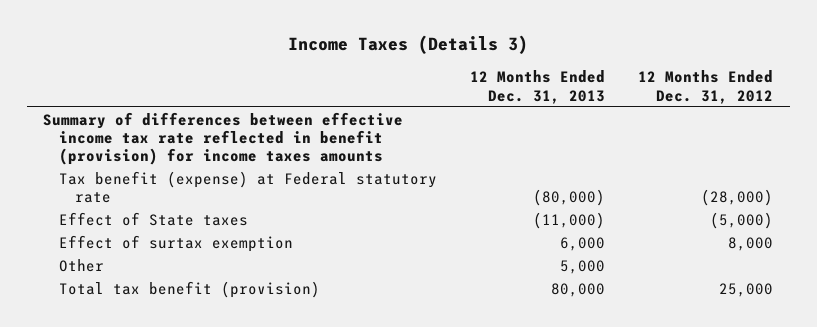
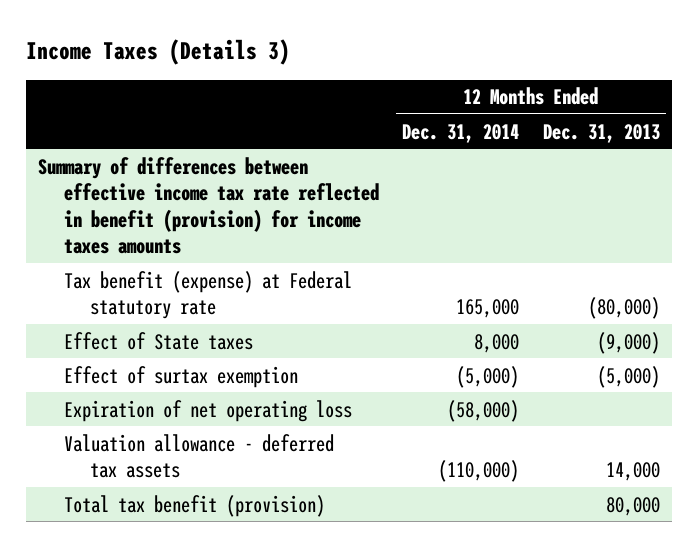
[638,70,774,104] 12 Months Ended Dec. 31, 2012 -> none
none -> [402,123,520,143] Dec. 31, 2014
[59,258,105,272] Other -> none
[533,211,606,229] (11,000) -> [597,331,661,354] (9,000)
[560,236,606,251] 6,000 -> [597,365,661,388] (5,000)
none -> [63,399,352,422] Expiration of net operating loss
none -> [63,433,334,479] Valuation allowance - deferred tax assets

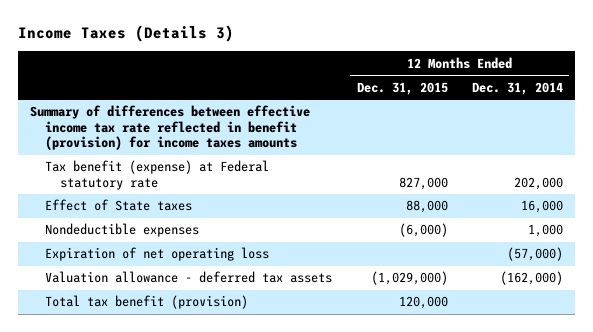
[543,123,661,143] Dec. 31, 2013 -> none
none -> [356,81,448,95] Dec. 31, 2015
[63,365,298,388] Effect of surtax exemption -> none
[456,299,520,319] 165,000 -> [513,176,563,190] 202,000
[474,333,520,353] 8,000 -> [520,200,563,214] 16,000
none -> [45,223,200,238] Nondeductible expenses
[447,399,520,422] (58,000) -> [506,247,563,262] (57,000)
[438,460,520,483] (110,000) -> [499,271,563,286] (162,000)

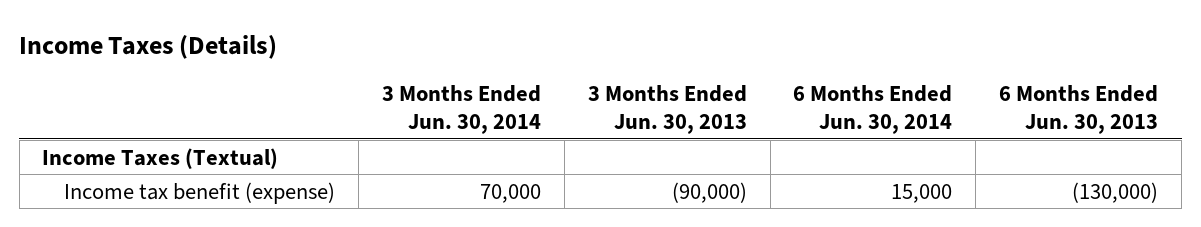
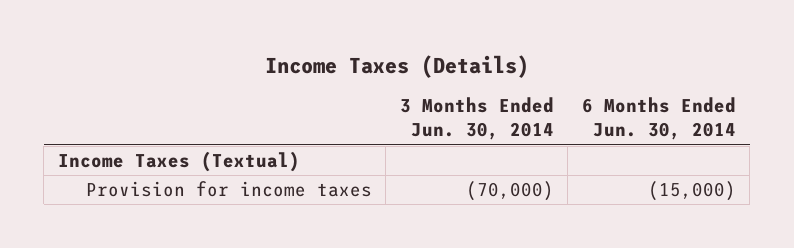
[587,85,747,135] 3 Months Ended Jun. 30, 2013 -> none
[999,85,1159,135] 6 Months Ended Jun. 30, 2013 -> none
[64,181,336,204] Income tax benefit (expense) -> [85,181,372,198] Provision for income taxes
[480,183,542,203] 70,000 -> [465,181,554,202] (70,000)
[891,183,953,203] 15,000 -> [647,181,736,202] (15,000)

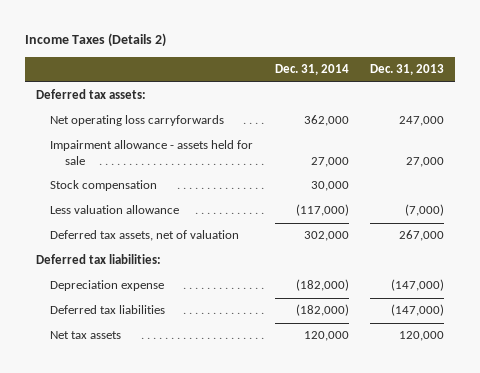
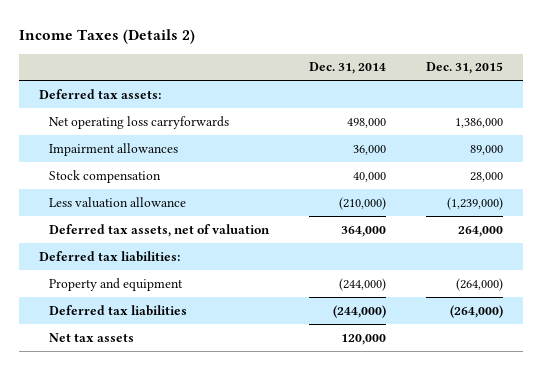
[370,64,445,76] Dec. 31, 2013 -> none
none -> [425,62,503,75] Dec. 31, 2015
[50,140,254,165] Impairment allowance - assets held for sale -> none
[303,115,349,127] 362,000 -> [346,117,386,128] 498,000
none -> [48,142,178,156] Impairment allowances
[310,181,349,192] 30,000 -> [352,171,386,182] 40,000
[295,204,349,217] (117,000) -> [338,196,386,210] (210,000)
[303,231,349,242] 302,000 -> [340,225,386,237] 364,000
[50,280,165,292] Depreciation expense -> none
none -> [48,277,183,291] Property and equipment
[295,304,349,317] (182,000) -> [332,304,386,318] (244,000)

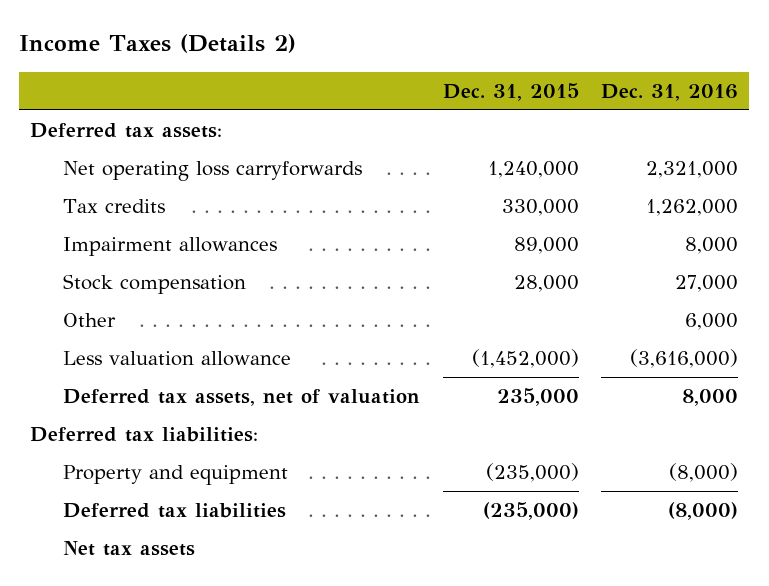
[308,62,386,75] Dec. 31, 2014 -> none
none -> [601,83,739,101] Dec. 31, 2016
[454,117,503,128] 1,386,000 -> [487,160,579,178] 1,240,000
none -> [63,198,166,213] Tax credits
none -> [63,312,117,327] Other
[446,196,503,210] (1,239,000) -> [471,348,579,368] (1,452,000)
[457,225,503,237] 264,000 -> [496,387,579,406] 235,000
[455,277,503,291] (264,000) -> [485,462,579,482] (235,000)
[449,304,503,318] (264,000) -> [482,501,579,520] (235,000)

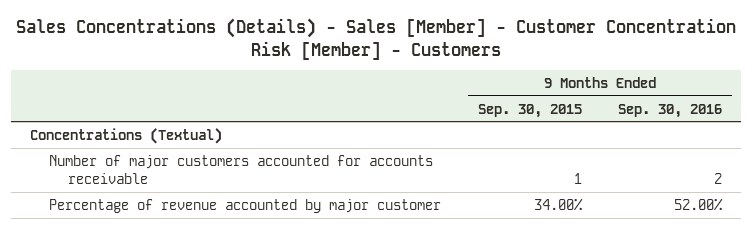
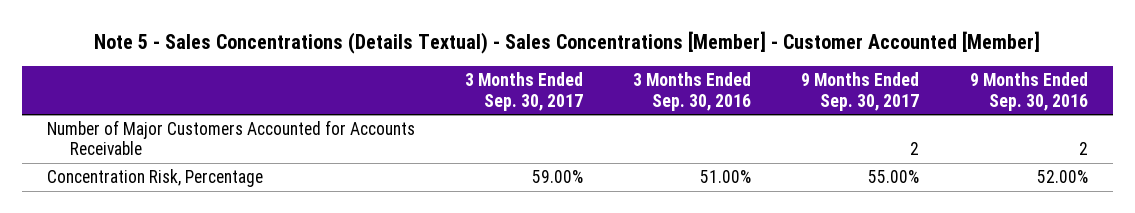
[16,18,737,60] Sales Concentrations (Details) - Sales [Member] - Customer Concentration Risk [Member] - Customers -> [94,30,1041,54] Note 5 - Sales Concentrations (Details Textual) - Sales Concentrations [Member] - Customer Accounted [Member]
[477,103,582,118] Sep. 30, 2015 -> none
none -> [465,72,584,111] 3 Months Ended Sep. 30, 2017
none -> [633,72,752,111] 3 Months Ended Sep. 30, 2016
none -> [801,72,920,111] 9 Months Ended Sep. 30, 2017
[29,127,222,144] Concentrations (Textual) -> none
[48,154,433,185] Number of major customers accounted for accounts receivable -> [47,119,416,156] Number of Major Customers Accounted for Accounts Receivable
[48,198,441,213] Percentage of revenue accounted by major customer -> [47,168,264,187] Concentration Risk, Percentage

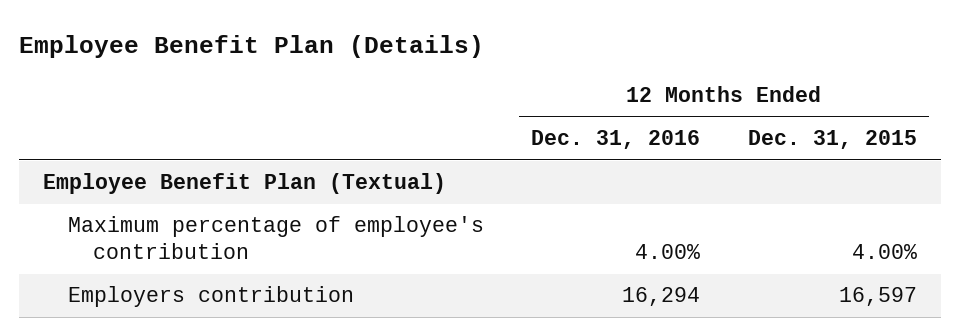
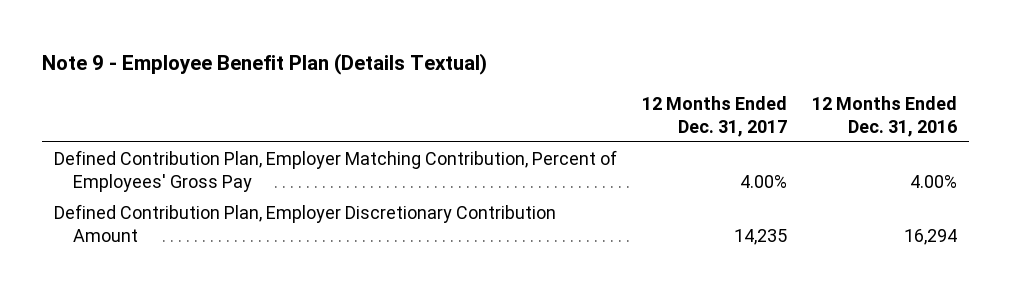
[19,34,485,58] Employee Benefit Plan (Details) -> [42,52,488,75] Note 9 - Employee Benefit Plan (Details Textual)
[747,130,917,150] Dec. 31, 2015 -> none
none -> [642,95,788,137] 12 Months Ended Dec. 31, 2017
[43,173,447,195] Employee Benefit Plan (Textual) -> none
[67,216,484,260] Maximum percentage of employee's contribution -> [54,149,618,192] Defined Contribution Plan, Employer Matching Contribution, Percent of Employees' Gross Pay
[67,286,354,308] Employers contribution -> [54,203,557,242] Defined Contribution Plan, Employer Discretionary Contribution Amount

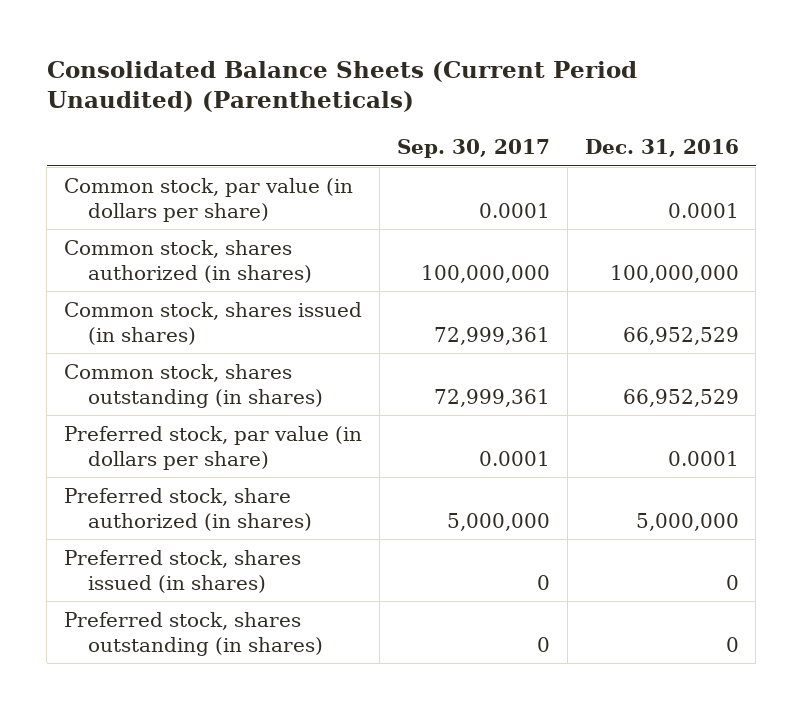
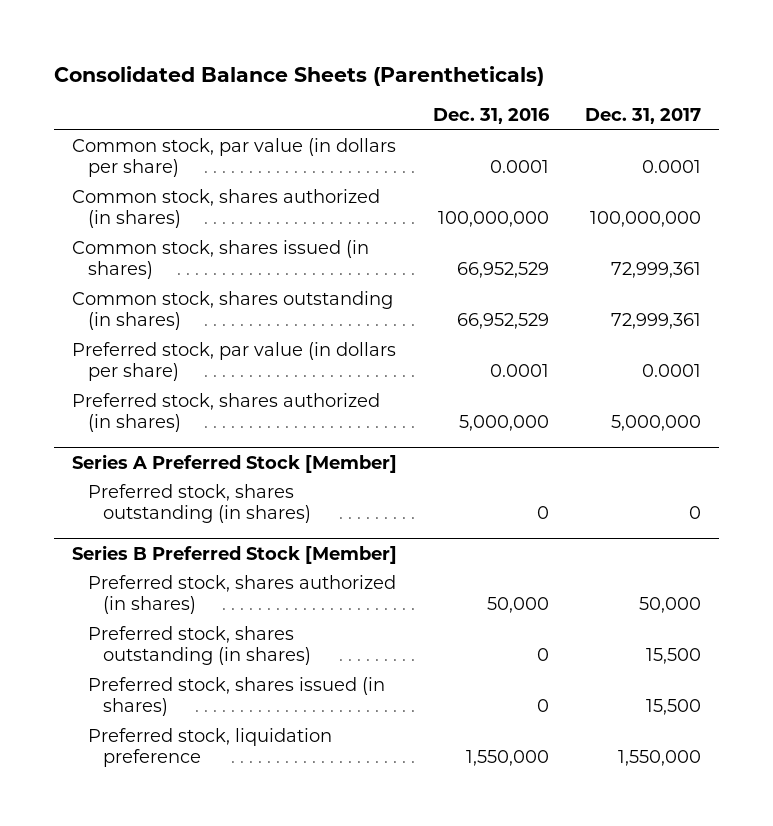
[46,60,637,113] Consolidated Balance Sheets (Current Period Unaudited) (Parentheticals) -> [54,65,545,86] Consolidated Balance Sheets (Parentheticals)
[396,139,550,159] Sep. 30, 2017 -> none
none -> [585,107,702,124] Dec. 31, 2017
[64,550,302,593] Preferred stock, shares issued (in shares) -> none
[64,488,313,531] Preferred stock, share authorized (in shares) -> [72,393,381,432] Preferred stock, shares authorized (in shares)
none -> [72,453,398,473] Series A Preferred Stock [Member]
none -> [72,544,398,564] Series B Preferred Stock [Member]
none -> [87,575,396,614] Preferred stock, shares authorized (in shares)
none -> [87,626,312,665] Preferred stock, shares outstanding (in shares)
none -> [87,677,385,716] Preferred stock, shares issued (in shares)
none -> [87,728,332,767] Preferred stock, liquidation preference

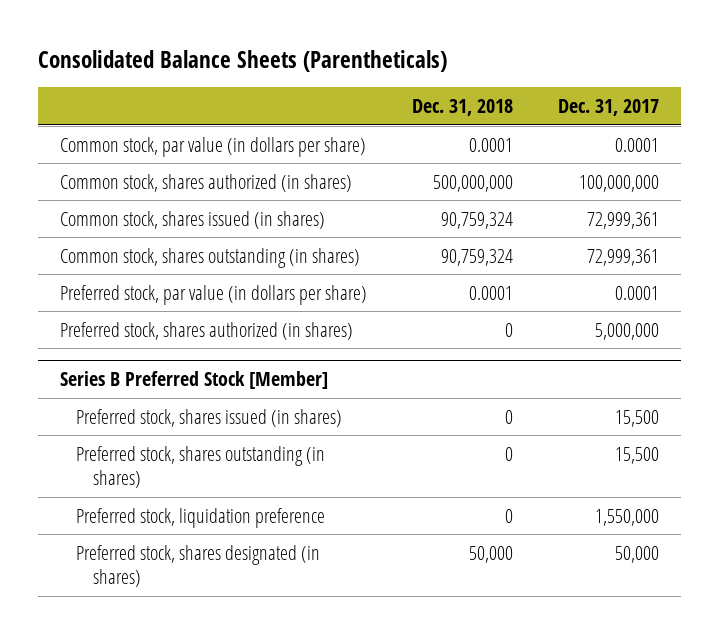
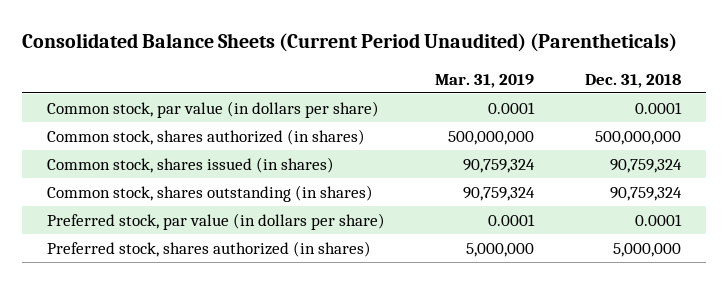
[37,49,447,72] Consolidated Balance Sheets (Parentheticals) -> [22,33,678,53] Consolidated Balance Sheets (Current Period Unaudited) (Parentheticals)
[557,99,659,117] Dec. 31, 2017 -> none
none -> [435,73,535,88] Mar. 31, 2019
[60,371,329,390] Series B Preferred Stock [Member] -> none
[76,408,343,427] Preferred stock, shares issued (in shares) -> none
[76,445,326,489] Preferred stock, shares outstanding (in shares) -> none
[76,507,326,528] Preferred stock, liquidation preference -> none
[76,544,321,588] Preferred stock, shares designated (in shares) -> none
[504,322,513,337] 0 -> [612,242,681,257] 5,000,000

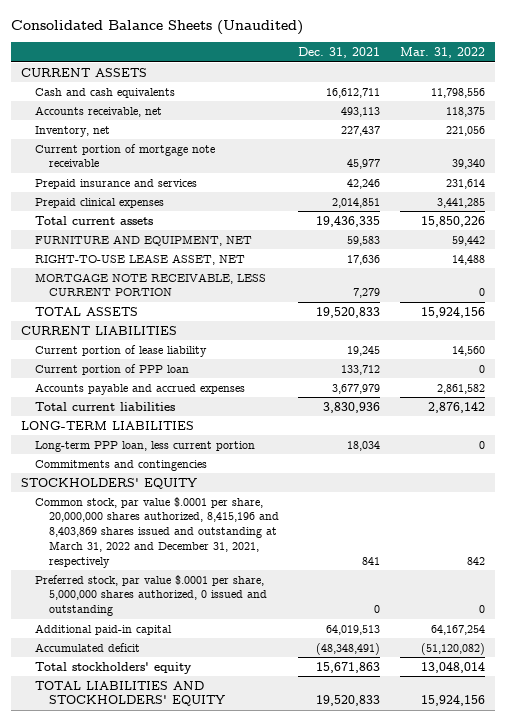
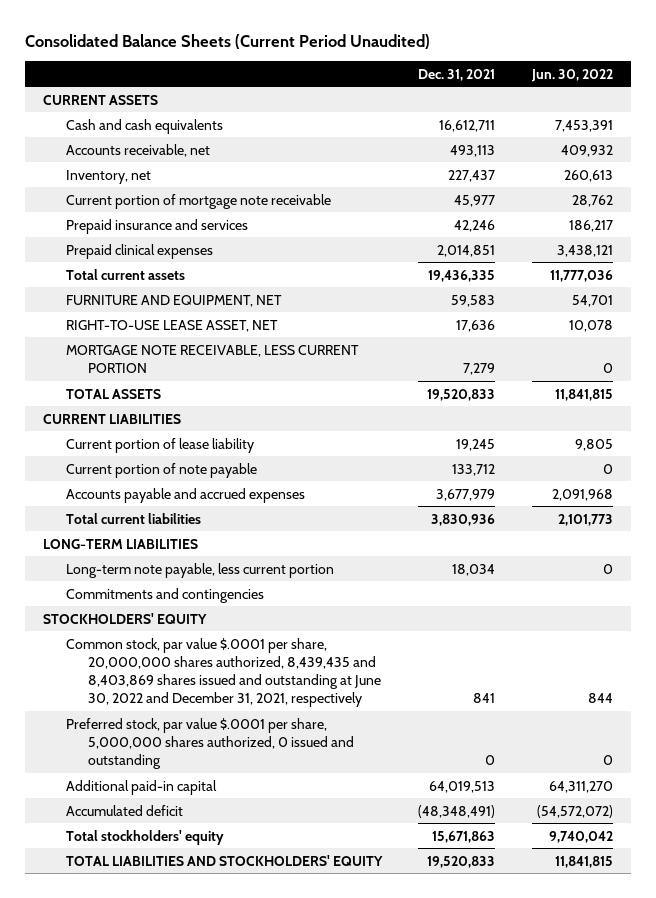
[11,20,304,36] Consolidated Balance Sheets (Unaudited) -> [24,33,430,49] Consolidated Balance Sheets (Current Period Unaudited)
[400,47,486,59] Mar. 31, 2022 -> none
none -> [530,68,613,82] Jun. 30, 2022
[34,363,189,375] Current portion of PPP loan -> [65,462,257,478] Current portion of note payable
[34,440,255,452] Long-term PPP loan, less current portion -> [65,562,334,578] Long-term note payable, less current portion
[34,496,279,568] Common stock, par value $.0001 per share, 20,000,000 shares authorized, 8,415,196 and 8,403,869 shares issued and outstanding at March 31, 2022 and December 31, 2021, respectively -> [65,637,382,708] Common stock, par value $.0001 per share, 20,000,000 shares authorized, 8,439,435 and 8,403,869 shares issued and outstanding at June 30, 2022 and December 31, 2021, respectively

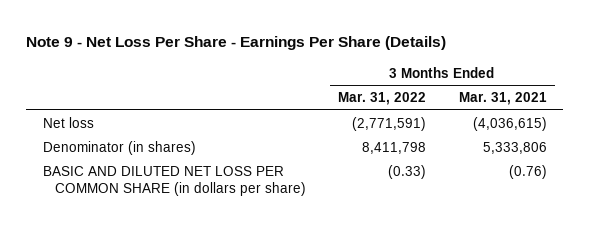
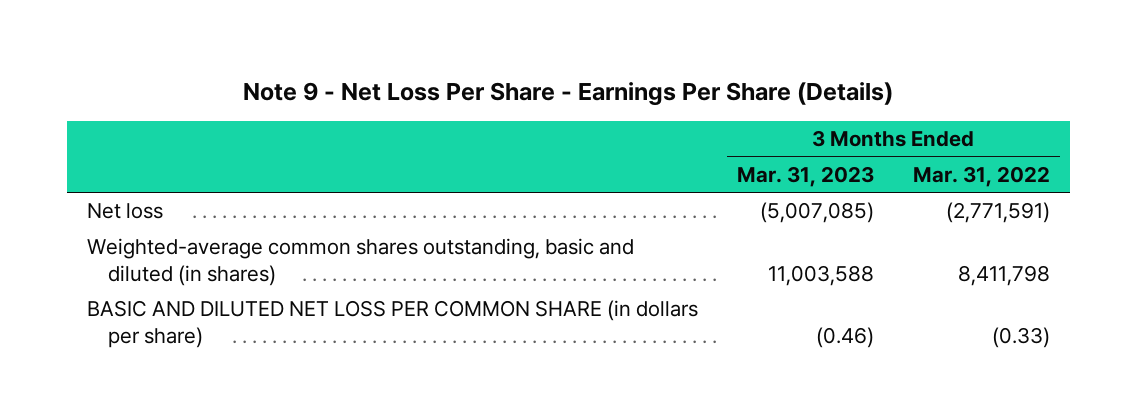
[458,92,547,106] Mar. 31, 2021 -> none
none -> [736,166,874,188] Mar. 31, 2023
[42,140,196,155] Denominator (in shares) -> [86,238,634,286] Weighted-average common shares outstanding, basic and diluted (in shares)

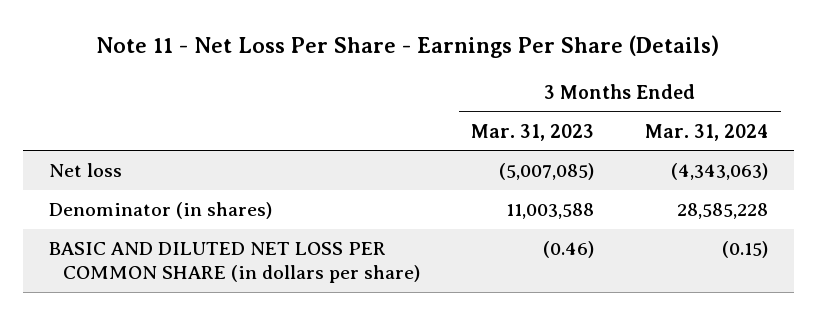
[243,81,894,106] Note 9 - Net Loss Per Share - Earnings Per Share (Details) -> [96,35,720,59] Note 11 - Net Loss Per Share - Earnings Per Share (Details)
[913,166,1051,188] Mar. 31, 2022 -> none
none -> [645,123,769,141] Mar. 31, 2024
[86,238,634,286] Weighted-average common shares outstanding, basic and diluted (in shares) -> [48,202,272,220] Denominator (in shares)

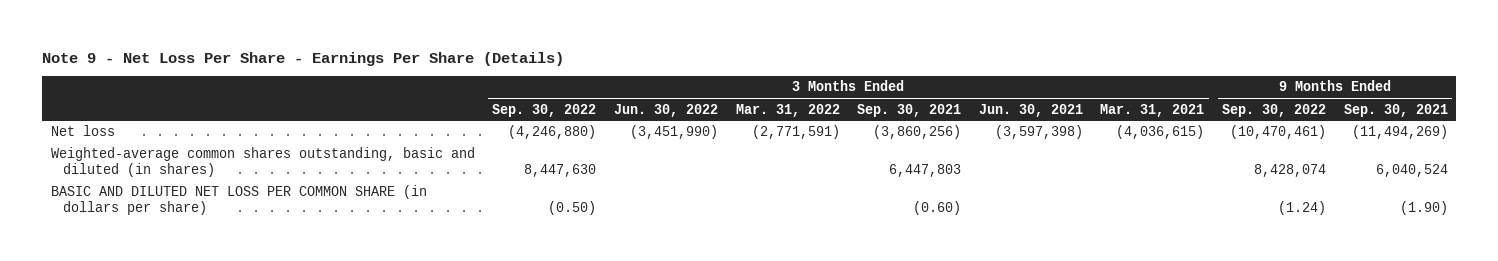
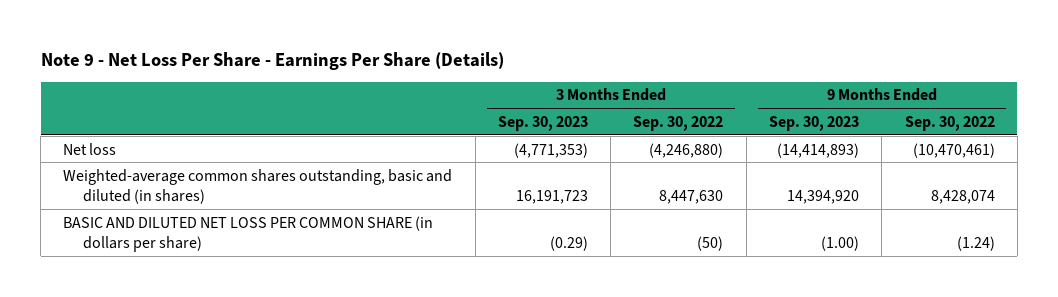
[613,103,718,117] Jun. 30, 2022 -> none
[735,103,840,117] Mar. 31, 2022 -> none
[857,103,962,117] Sep. 30, 2021 -> none
[978,103,1083,117] Jun. 30, 2021 -> none
[1100,103,1205,117] Mar. 31, 2021 -> none
[1343,103,1448,117] Sep. 30, 2021 -> none
none -> [497,115,588,131] Sep. 30, 2023
none -> [769,115,860,131] Sep. 30, 2023
[548,200,597,215] (0.50) -> [697,235,724,251] (50)

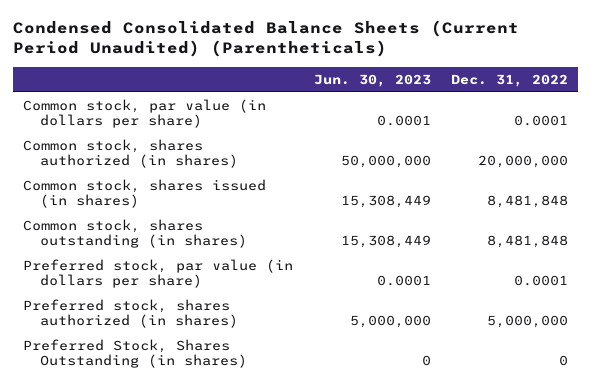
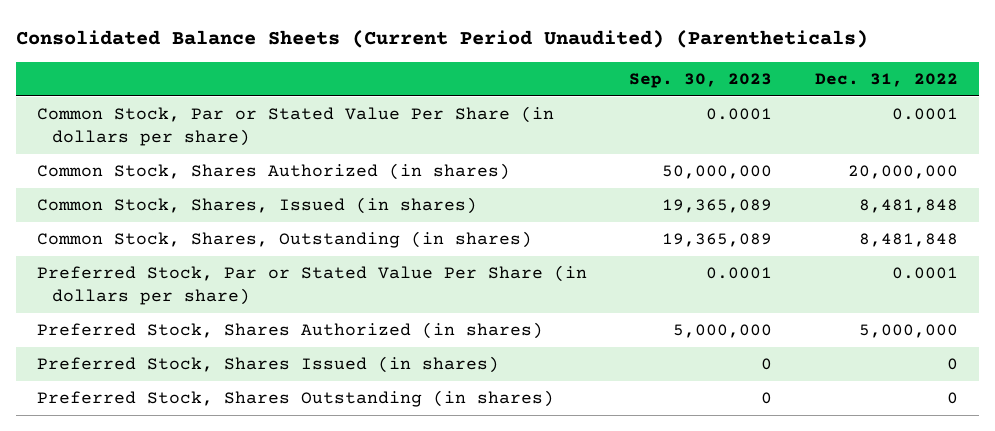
[12,20,519,58] Condensed Consolidated Balance Sheets (Current Period Unaudited) (Parentheticals) -> [15,29,868,48] Consolidated Balance Sheets (Current Period Unaudited) (Parentheticals)
[313,73,431,87] Jun. 30, 2023 -> none
none -> [629,72,773,88] Sep. 30, 2023
[23,99,267,129] Common stock, par value (in dollars per share) -> [37,106,555,146] Common Stock, Par or Stated Value Per Share (in dollars per share)
[23,139,238,169] Common stock, shares authorized (in shares) -> [37,163,511,181] Common Stock, Shares Authorized (in shares)
[23,179,267,209] Common stock, shares issued (in shares) -> [37,197,478,215] Common Stock, Shares, Issued (in shares)
[23,219,247,249] Common stock, shares outstanding (in shares) -> [37,231,533,249] Common Stock, Shares, Outstanding (in shares)
[23,259,294,289] Preferred stock, par value (in dollars per share) -> [37,265,588,305] Preferred Stock, Par or Stated Value Per Share (in dollars per share)
[23,299,238,329] Preferred stock, shares authorized (in shares) -> [37,322,544,340] Preferred Stock, Shares Authorized (in shares)
none -> [37,356,500,374] Preferred Stock, Shares Issued (in shares)

